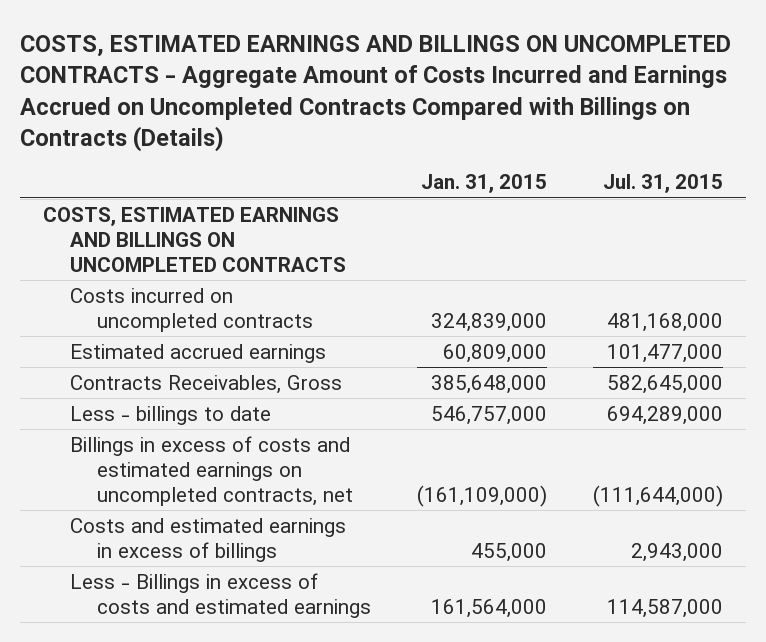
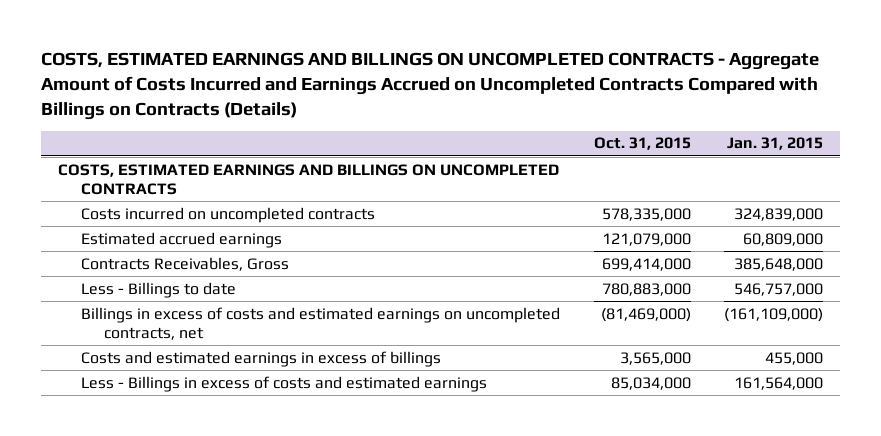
[603,174,724,194] Jul. 31, 2015 -> none
none -> [593,137,691,151] Oct. 31, 2015
[70,405,272,425] Less - billings to date -> [80,281,236,298] Less - Billings to date

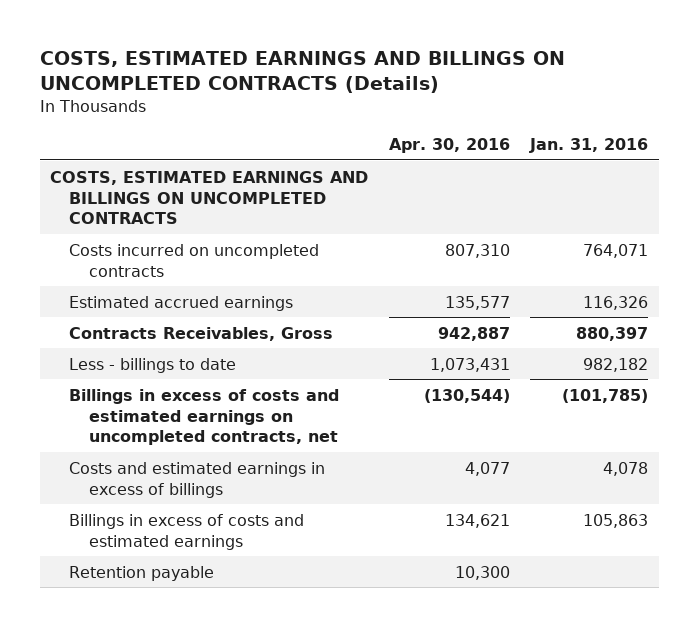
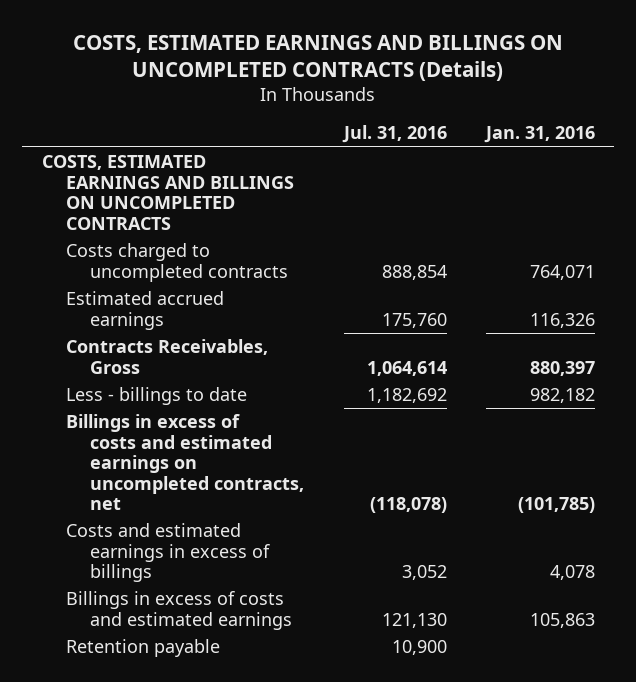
[388,137,510,153] Apr. 30, 2016 -> none
none -> [341,125,447,144] Jul. 31, 2016
[69,243,320,277] Costs incurred on uncompleted contracts -> [65,243,289,282] Costs charged to uncompleted contracts

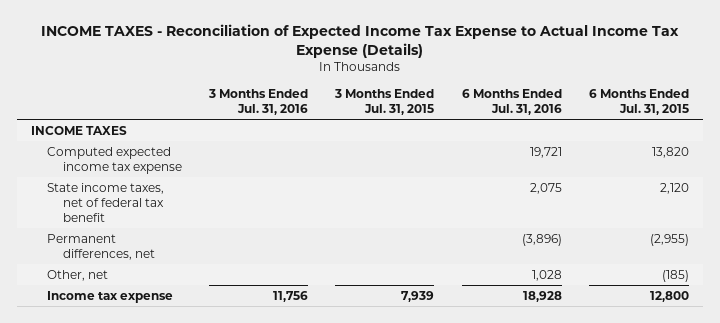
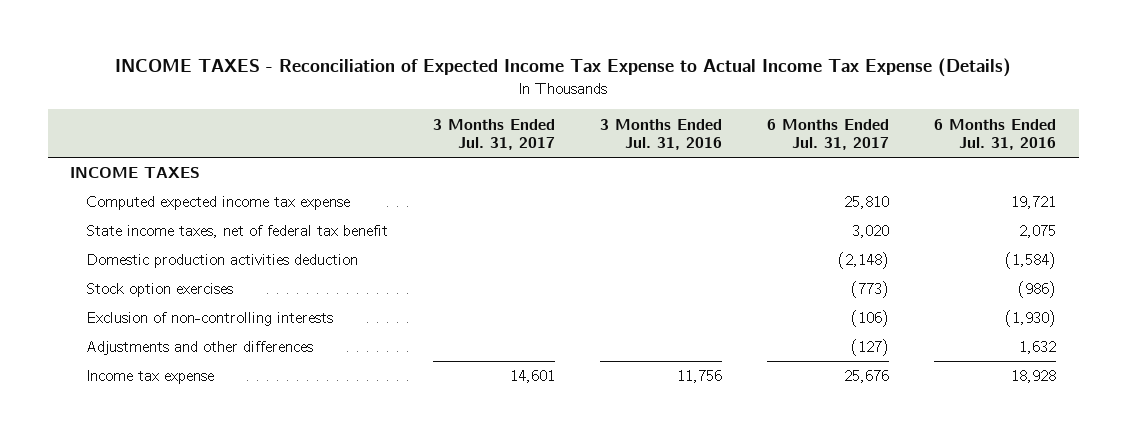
[334,89,435,116] 3 Months Ended Jul. 31, 2015 -> none
[588,89,689,116] 6 Months Ended Jul. 31, 2015 -> none
none -> [432,118,555,151] 3 Months Ended Jul. 31, 2017
none -> [766,118,889,151] 6 Months Ended Jul. 31, 2017
[46,233,155,260] Permanent differences, net -> none
none -> [85,254,358,269] Domestic production activities deduction
none -> [85,283,233,298] Stock option exercises
none -> [85,312,333,327] Exclusion of non-controlling interests
[46,269,108,281] Other, net -> [85,341,313,356] Adjustments and other differences
[531,269,562,281] 1,028 -> [1018,341,1056,355] 1,632

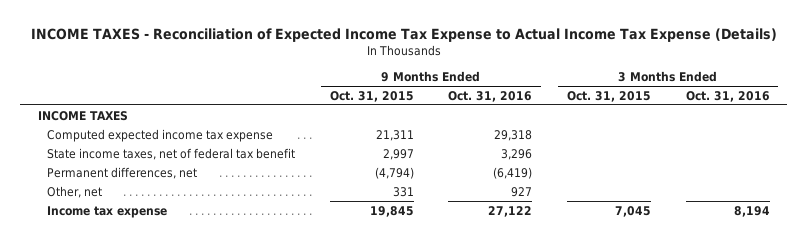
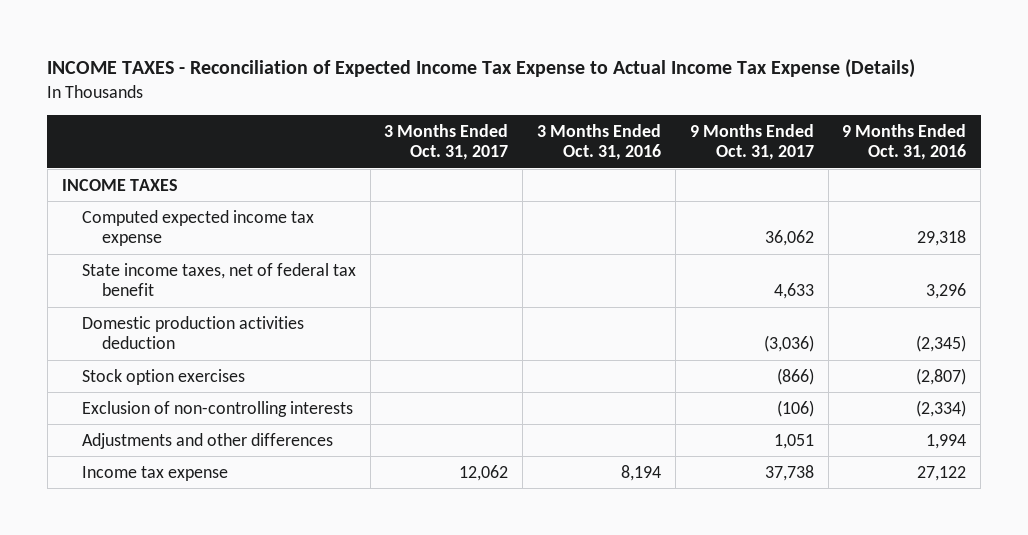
[329,90,414,102] Oct. 31, 2015 -> none
[566,90,651,102] Oct. 31, 2015 -> none
none -> [384,124,509,161] 3 Months Ended Oct. 31, 2017
none -> [689,124,814,161] 9 Months Ended Oct. 31, 2017
[47,166,198,179] Permanent differences, net -> none
none -> [81,315,304,350] Domestic production activities deduction
none -> [81,368,245,385] Stock option exercises
none -> [81,400,353,417] Exclusion of non-controlling interests
[47,185,103,198] Other, net -> [81,432,333,449] Adjustments and other differences
[511,186,533,197] 927 -> [926,433,967,449] 1,994

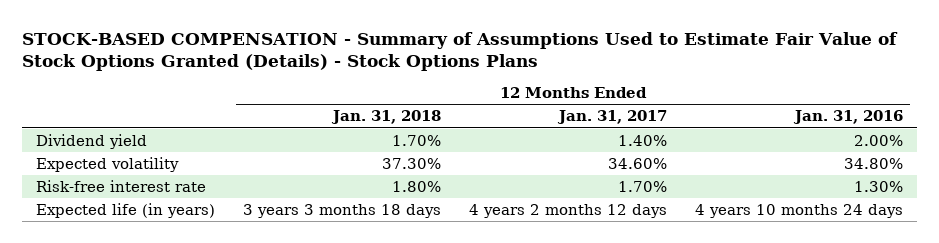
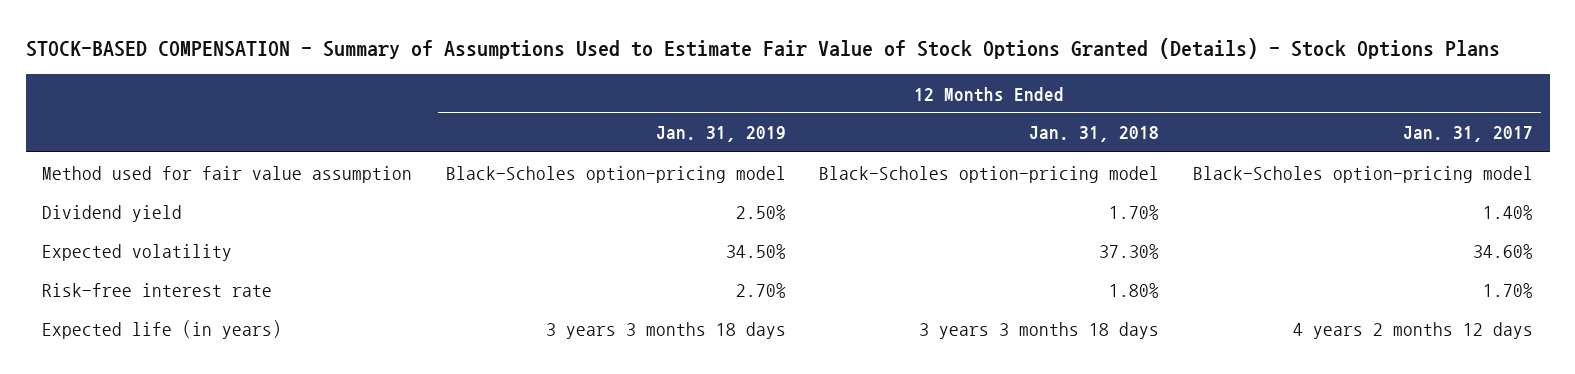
[793,110,904,125] Jan. 31, 2016 -> none
none -> [655,126,786,143] Jan. 31, 2019
none -> [42,165,413,183] Method used for fair value assumption

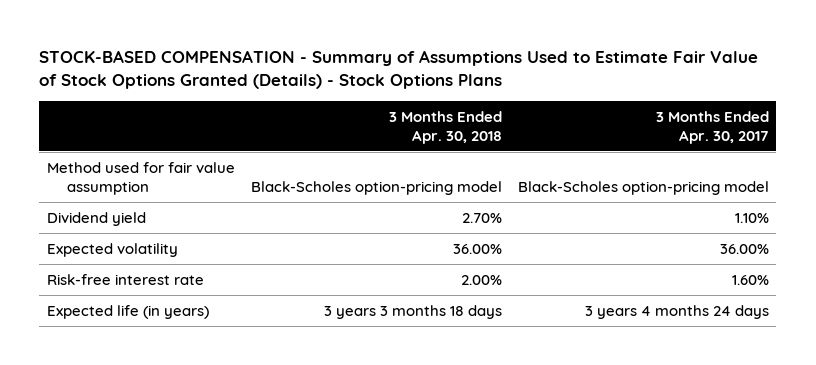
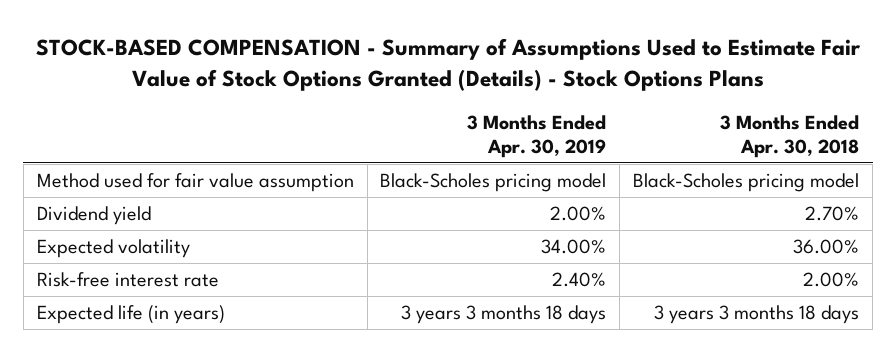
[655,110,769,144] 3 Months Ended Apr. 30, 2017 -> none
none -> [467,115,607,158] 3 Months Ended Apr. 30, 2019
[250,180,502,195] Black-Scholes option-pricing model -> [633,173,860,193] Black-Scholes pricing model

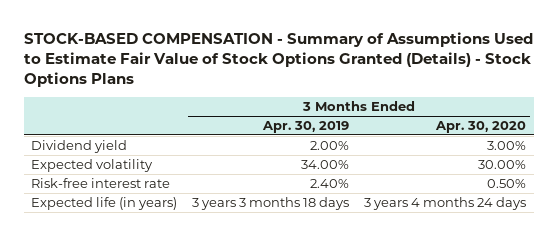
[720,115,860,158] 3 Months Ended Apr. 30, 2018 -> none
none -> [435,121,527,134] Apr. 30, 2020
[36,173,354,193] Method used for fair value assumption -> none

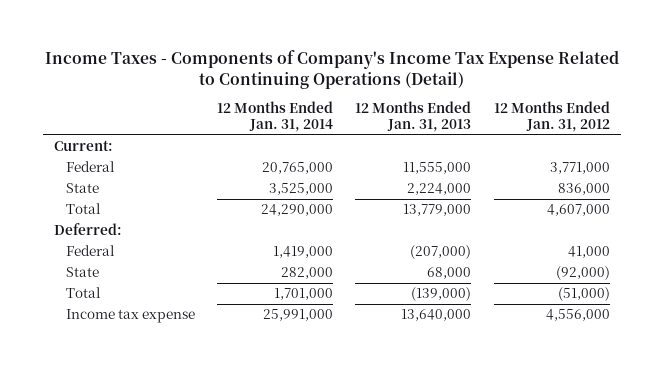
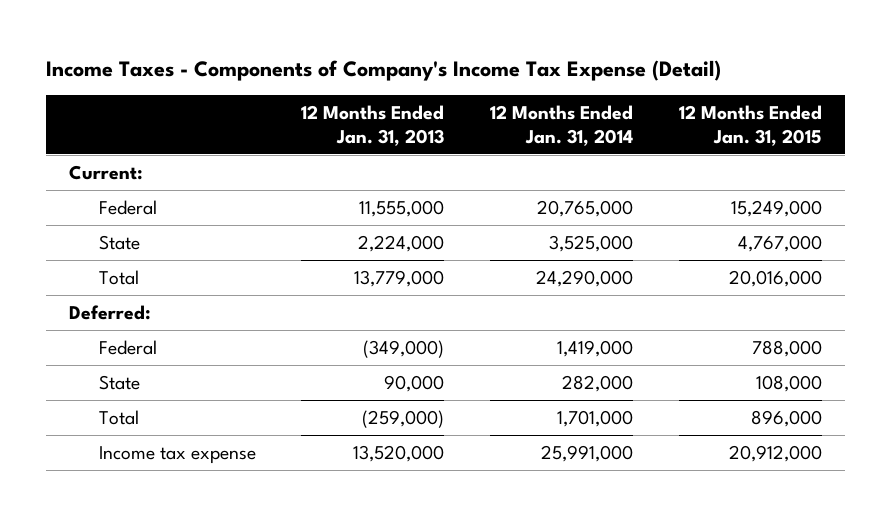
[44,49,619,89] Income Taxes - Components of Company's Income Tax Expense Related to Continuing Operations (Detail) -> [46,60,722,82] Income Taxes - Components of Company's Income Tax Expense (Detail)
[493,101,610,132] 12 Months Ended Jan. 31, 2012 -> none
none -> [678,105,822,146] 12 Months Ended Jan. 31, 2015
[410,245,472,260] (207,000) -> [363,339,445,358] (349,000)
[427,267,472,280] 68,000 -> [384,374,445,392] 90,000
[411,287,472,302] (139,000) -> [362,409,445,428] (259,000)
[401,309,472,322] 13,640,000 -> [353,444,445,462] 13,520,000

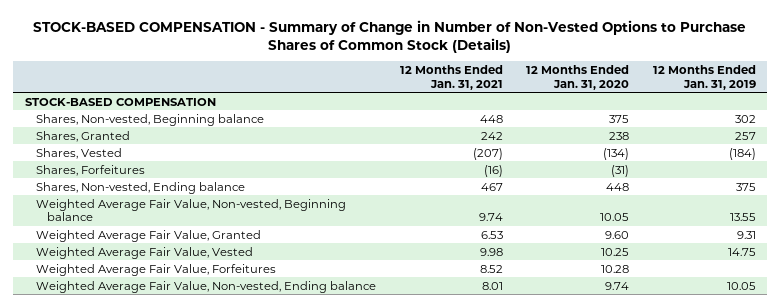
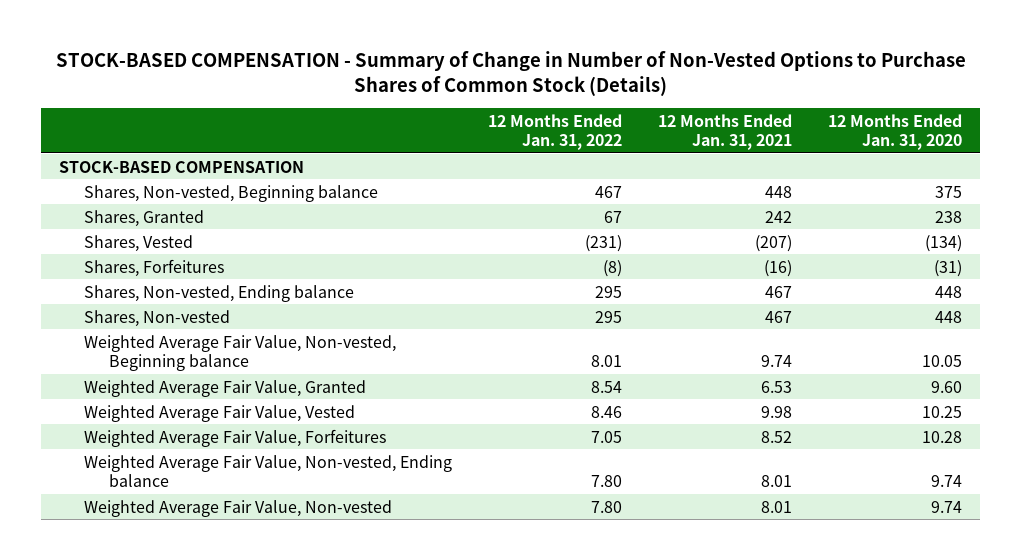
[652,64,756,90] 12 Months Ended Jan. 31, 2019 -> none
none -> [488,113,623,150] 12 Months Ended Jan. 31, 2022
none -> [84,309,231,327] Shares, Non-vested
none -> [84,499,393,517] Weighted Average Fair Value, Non-vested

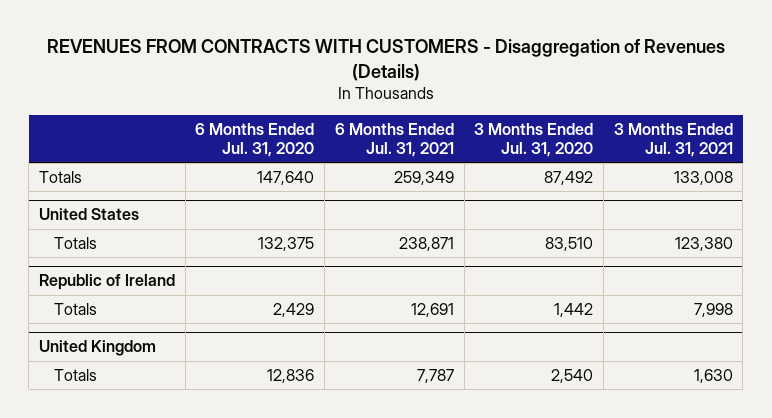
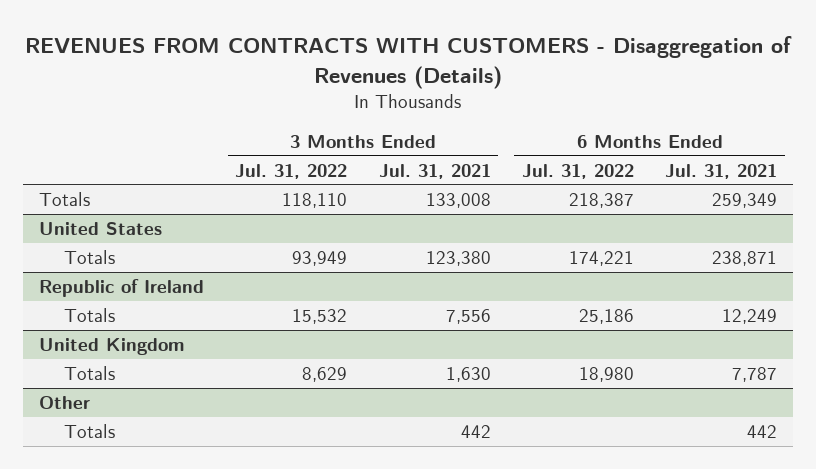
[195,122,315,158] 6 Months Ended Jul. 31, 2020 -> none
[474,122,594,158] 3 Months Ended Jul. 31, 2020 -> none
none -> [235,163,348,179] Jul. 31, 2022
none -> [521,163,634,179] Jul. 31, 2022
[410,302,454,317] 12,691 -> [722,308,778,324] 12,249
[693,302,733,317] 7,998 -> [445,308,491,324] 7,556
none -> [39,395,91,409] Other
none -> [64,423,116,438] Totals

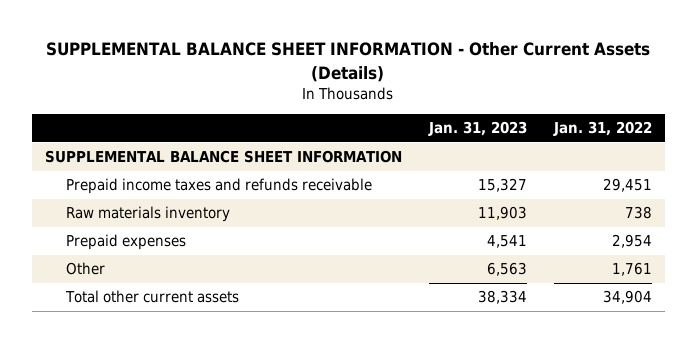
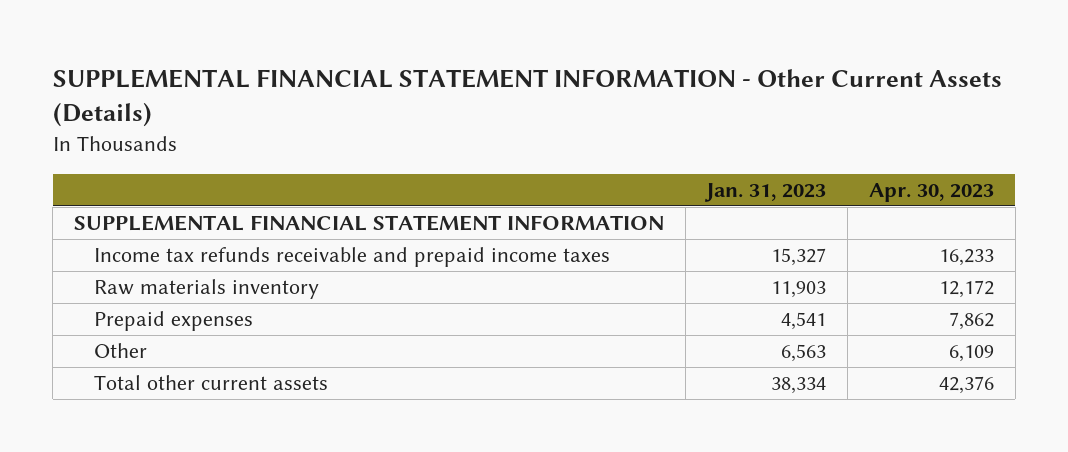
[46,42,651,82] SUPPLEMENTAL BALANCE SHEET INFORMATION - Other Current Assets (Details) -> [52,69,1002,128] SUPPLEMENTAL FINANCIAL STATEMENT INFORMATION - Other Current Assets (Details)
[552,121,652,137] Jan. 31, 2022 -> none
none -> [868,182,994,202] Apr. 30, 2023
[45,150,403,164] SUPPLEMENTAL BALANCE SHEET INFORMATION -> none
none -> [73,215,664,232] SUPPLEMENTAL FINANCIAL STATEMENT INFORMATION
[65,178,372,195] Prepaid income taxes and refunds receivable -> [93,247,610,268] Income tax refunds receivable and prepaid income taxes

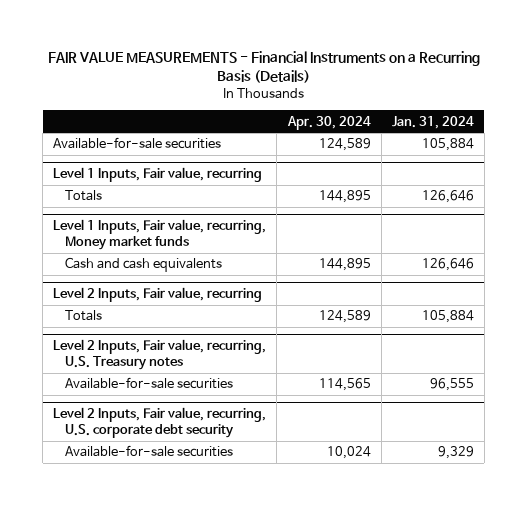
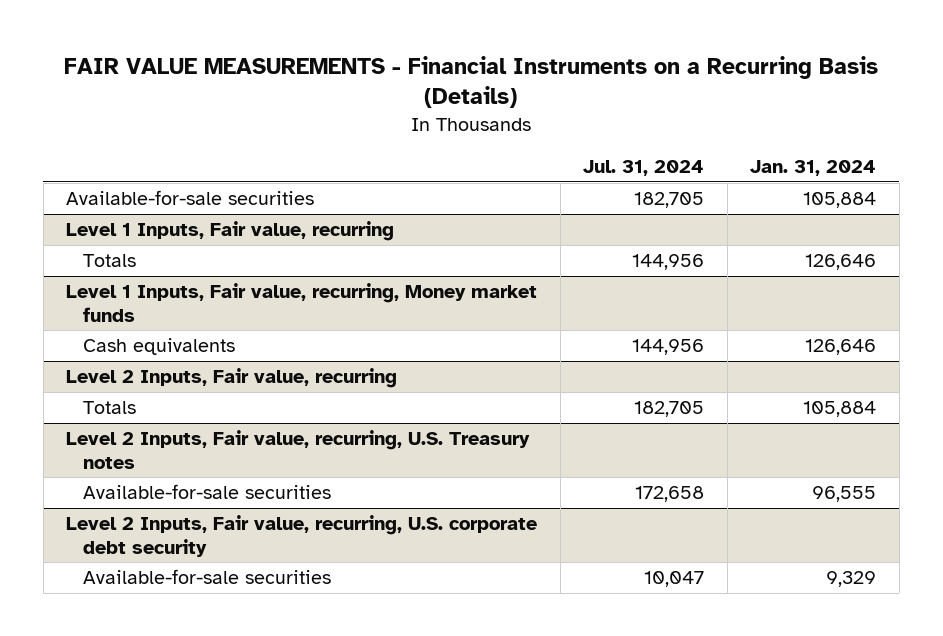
[286,115,371,130] Apr. 30, 2024 -> none
none -> [583,159,705,176] Jul. 31, 2024
[64,257,222,273] Cash and cash equivalents -> [82,338,235,356] Cash equivalents

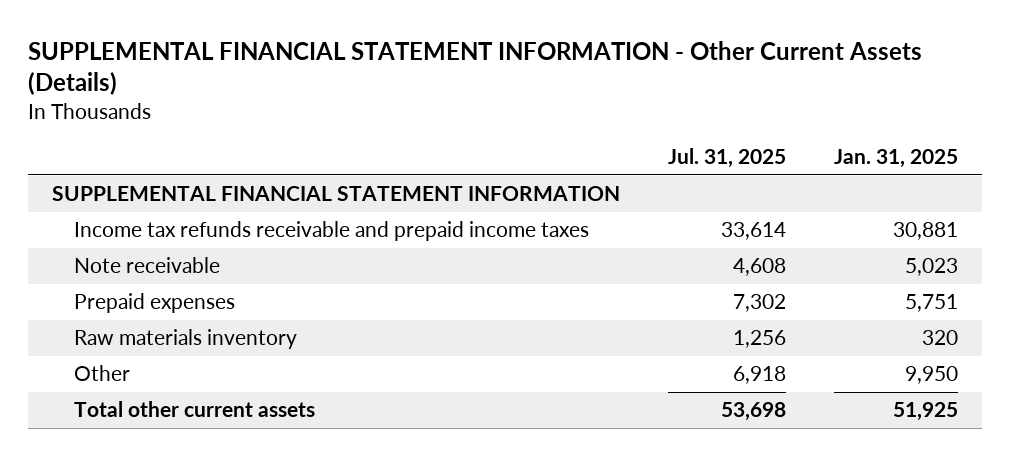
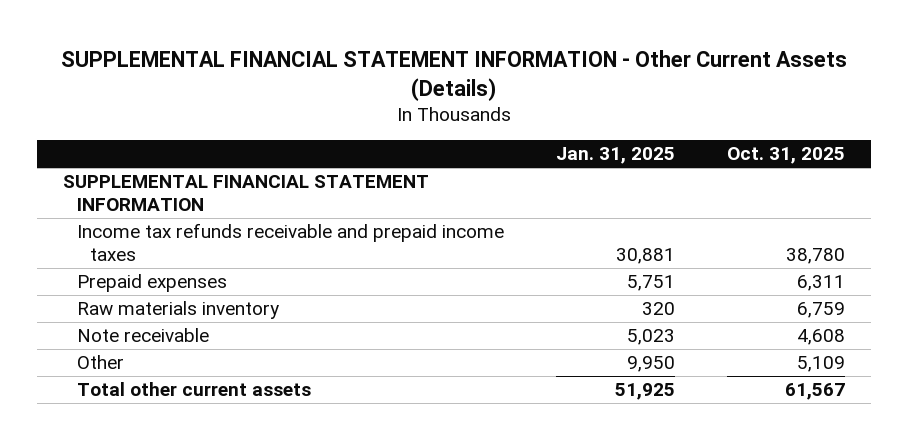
[668,148,787,169] Jul. 31, 2025 -> none
none -> [726,147,845,165] Oct. 31, 2025
[74,257,221,274] Note receivable -> [76,328,209,343] Note receivable

